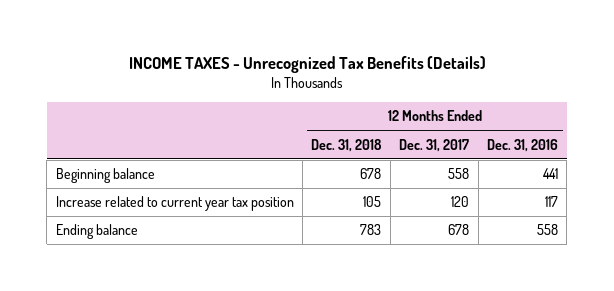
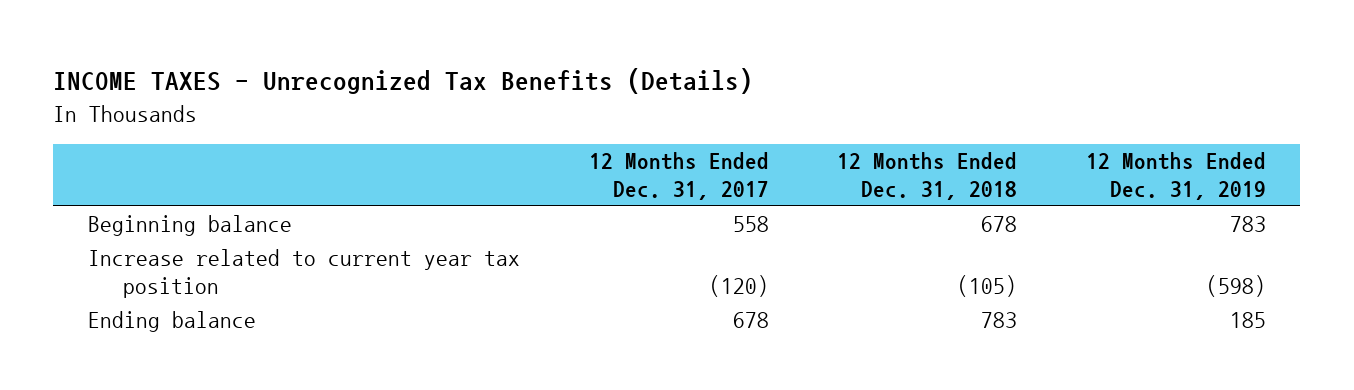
[487,138,559,152] Dec. 31, 2016 -> none
none -> [1086,152,1267,201] 12 Months Ended Dec. 31, 2019
[363,196,382,208] 105 -> [957,275,1018,298] (105)
[451,196,470,208] 120 -> [708,275,769,298] (120)

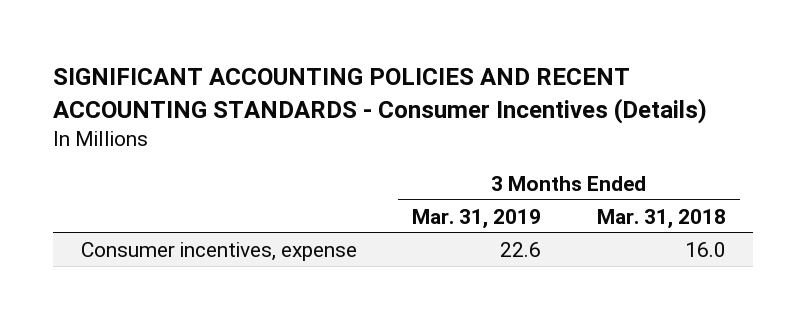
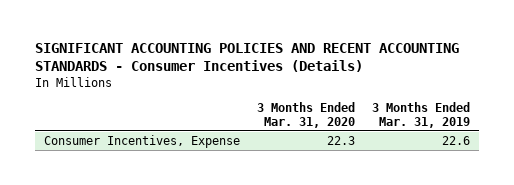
[596,208,726,229] Mar. 31, 2018 -> none
none -> [257,101,356,129] 3 Months Ended Mar. 31, 2020
[80,241,357,261] Consumer incentives, expense -> [43,135,240,149] Consumer Incentives, Expense

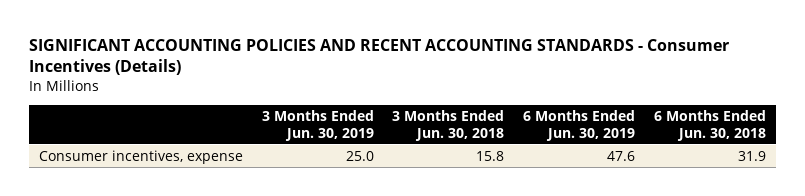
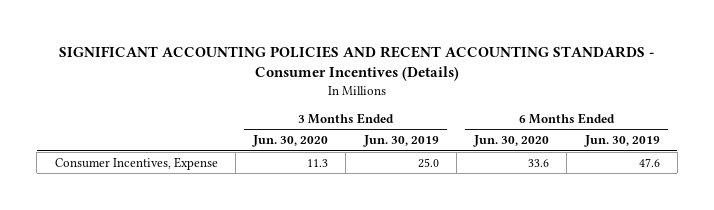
[392,109,505,141] 3 Months Ended Jun. 30, 2018 -> none
[654,109,767,141] 6 Months Ended Jun. 30, 2018 -> none
none -> [252,135,329,148] Jun. 30, 2020
none -> [473,135,550,148] Jun. 30, 2020
[38,150,243,165] Consumer incentives, expense -> [54,156,218,170] Consumer Incentives, Expense

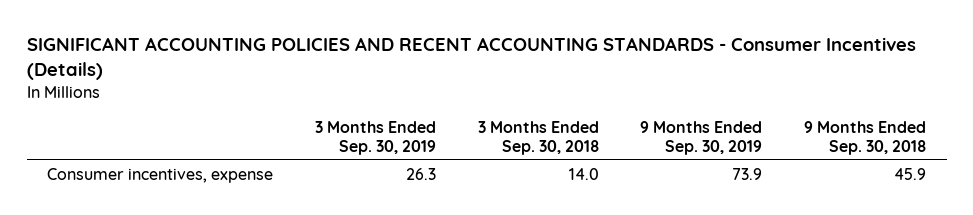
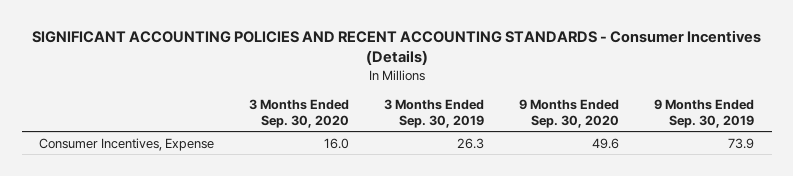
[477,121,599,155] 3 Months Ended Sep. 30, 2018 -> none
[803,121,926,155] 9 Months Ended Sep. 30, 2018 -> none
none -> [249,98,350,128] 3 Months Ended Sep. 30, 2020
none -> [519,98,620,128] 9 Months Ended Sep. 30, 2020
[47,168,274,184] Consumer incentives, expense -> [39,137,215,151] Consumer Incentives, Expense

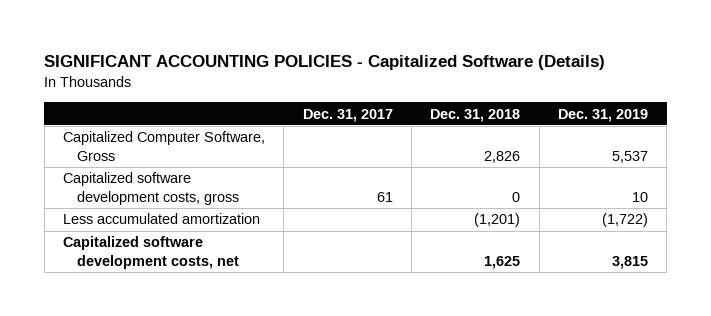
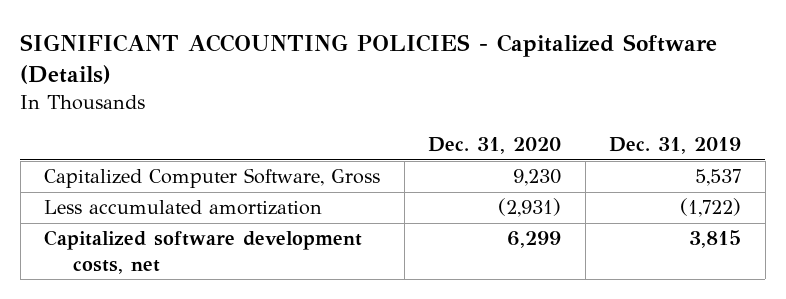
[302,108,393,122] Dec. 31, 2017 -> none
[430,108,521,122] Dec. 31, 2018 -> none
none -> [428,137,562,155] Dec. 31, 2020
[63,172,239,205] Capitalized software development costs, gross -> none

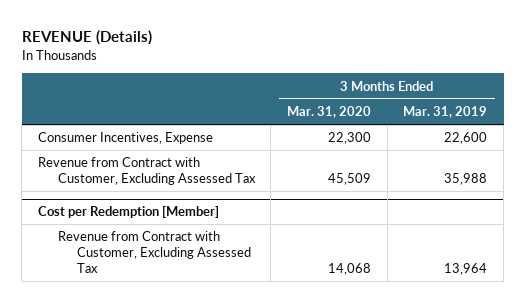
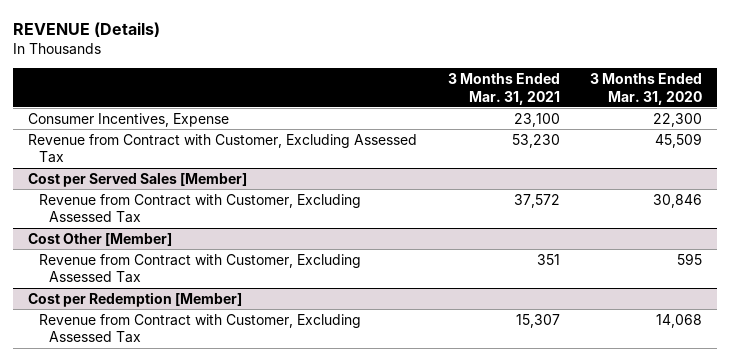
[403,106,488,119] Mar. 31, 2019 -> none
none -> [447,72,560,105] 3 Months Ended Mar. 31, 2021
none -> [28,172,248,187] Cost per Served Sales [Member]
none -> [38,193,361,224] Revenue from Contract with Customer, Excluding Assessed Tax
none -> [28,232,173,246] Cost Other [Member]
none -> [38,253,361,284] Revenue from Contract with Customer, Excluding Assessed Tax

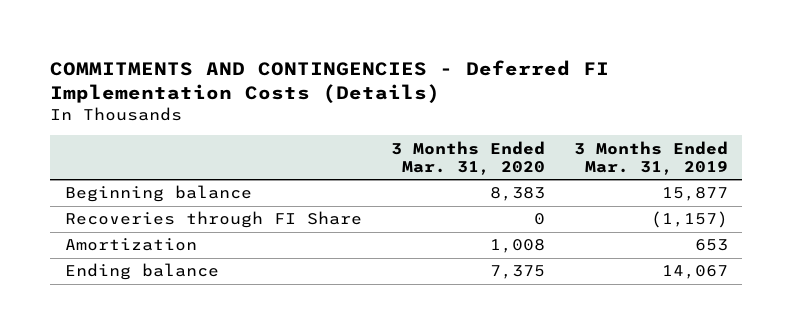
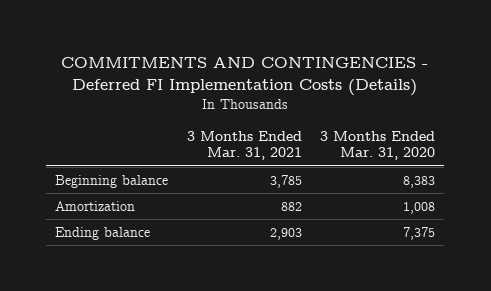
[573,140,728,175] 3 Months Ended Mar. 31, 2019 -> none
none -> [186,131,302,161] 3 Months Ended Mar. 31, 2021
[64,211,362,229] Recoveries through FI Share -> none

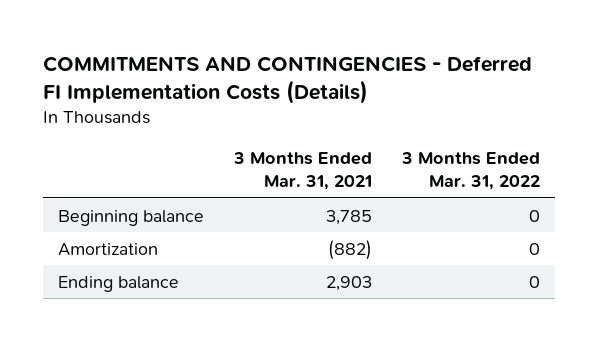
[320,131,436,161] 3 Months Ended Mar. 31, 2020 -> none
none -> [400,152,540,191] 3 Months Ended Mar. 31, 2022
[280,202,302,212] 882 -> [327,239,372,260] (882)

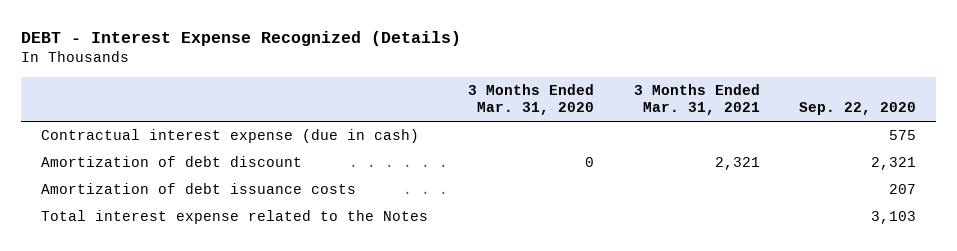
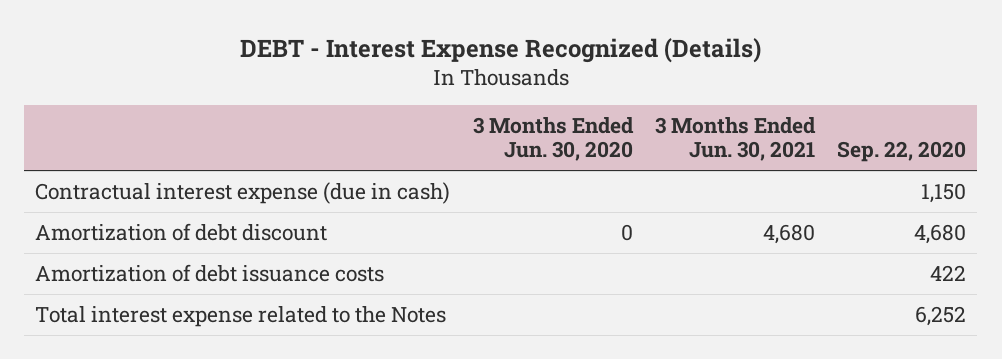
[467,83,594,116] 3 Months Ended Mar. 31, 2020 -> none
[633,83,760,116] 3 Months Ended Mar. 31, 2021 -> none
none -> [472,117,634,162] 3 Months Ended Jun. 30, 2020
none -> [655,117,817,162] 3 Months Ended Jun. 30, 2021
[889,130,917,141] 575 -> [921,182,967,203] 1,150
[871,157,917,171] 2,321 -> [914,223,967,244] 4,680
[889,184,917,195] 207 -> [930,264,967,281] 422
[871,211,917,225] 3,103 -> [915,305,967,326] 6,252

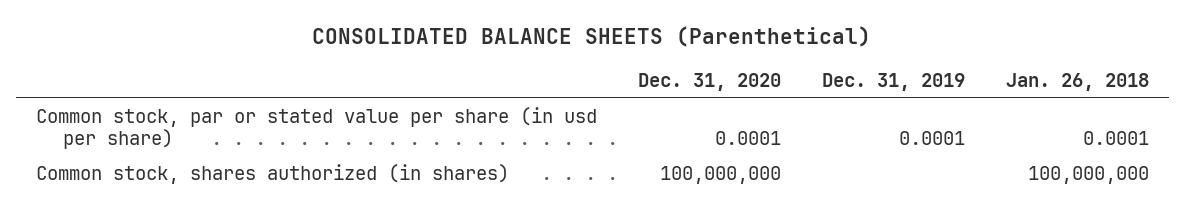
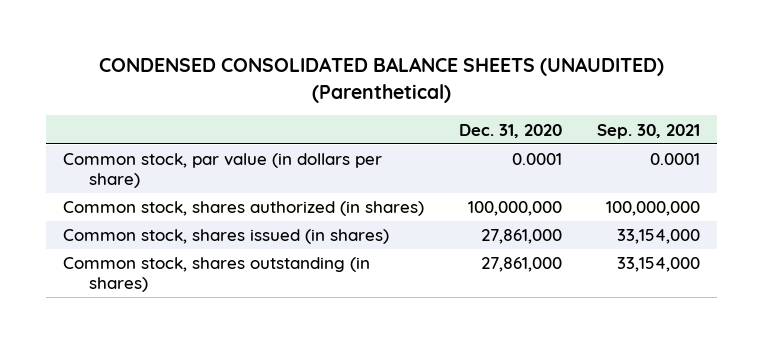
[312,26,872,48] CONSOLIDATED BALANCE SHEETS (Parenthetical) -> [98,57,664,103] CONDENSED CONSOLIDATED BALANCE SHEETS (UNAUDITED) (Parenthetical)
[821,73,965,92] Dec. 31, 2019 -> none
[1005,73,1149,92] Jan. 26, 2018 -> none
none -> [596,123,700,139] Sep. 30, 2021
[36,107,598,149] Common stock, par or stated value per share (in usd per share) -> [63,153,383,189] Common stock, par value (in dollars per share)
none -> [63,229,390,245] Common stock, shares issued (in shares)
none -> [63,257,371,293] Common stock, shares outstanding (in shares)

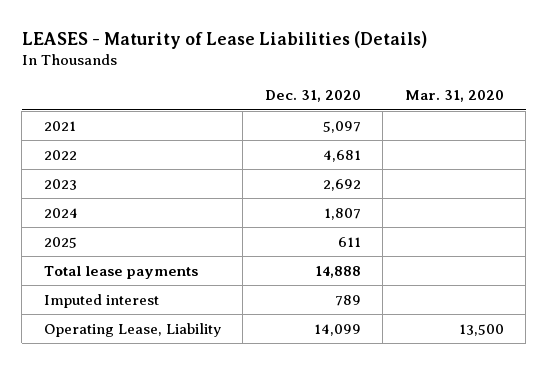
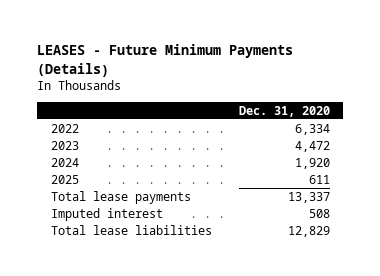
[21,31,427,50] LEASES - Maturity of Lease Liabilities (Details) -> [37,44,294,77] LEASES - Future Minimum Payments (Details)
[404,90,504,103] Mar. 31, 2020 -> none
[43,120,76,131] 2021 -> none
[322,149,361,162] 4,681 -> [294,123,330,135] 6,334
[322,178,361,191] 2,692 -> [294,140,330,152] 4,472
[323,207,361,220] 1,807 -> [294,157,330,169] 1,920
[314,265,361,278] 14,888 -> [287,191,330,203] 13,337
[334,294,361,306] 789 -> [308,208,330,218] 508
[43,322,221,337] Operating Lease, Liability -> [50,224,212,235] Total lease liabilities
[313,323,361,336] 14,099 -> [287,225,330,237] 12,829

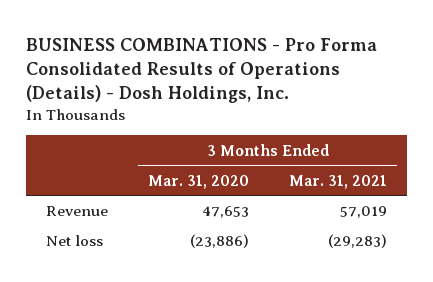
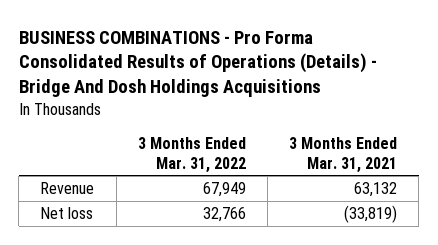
[26,37,378,103] BUSINESS COMBINATIONS - Pro Forma Consolidated Results of Operations (Details) - Dosh Holdings, Inc. -> [18,30,377,98] BUSINESS COMBINATIONS - Pro Forma Consolidated Results of Operations (Details) - Bridge And Dosh Holdings Acquisitions
[148,174,250,189] Mar. 31, 2020 -> none
none -> [137,136,246,173] 3 Months Ended Mar. 31, 2022
[339,206,387,219] 57,019 -> [354,181,398,197] 63,132
[327,234,387,249] (29,283) -> [344,204,398,223] (33,819)

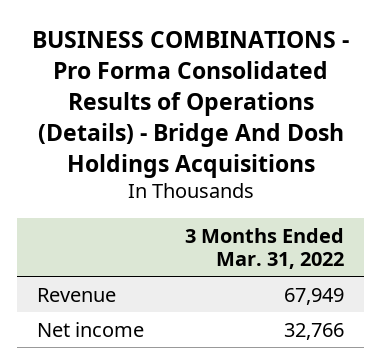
[289,136,398,173] 3 Months Ended Mar. 31, 2021 -> none
[40,206,94,219] Net loss -> [37,321,145,337] Net income

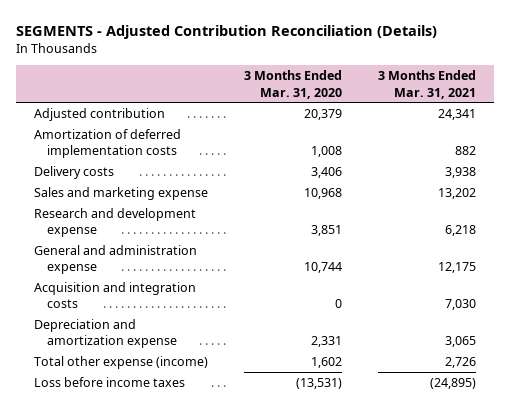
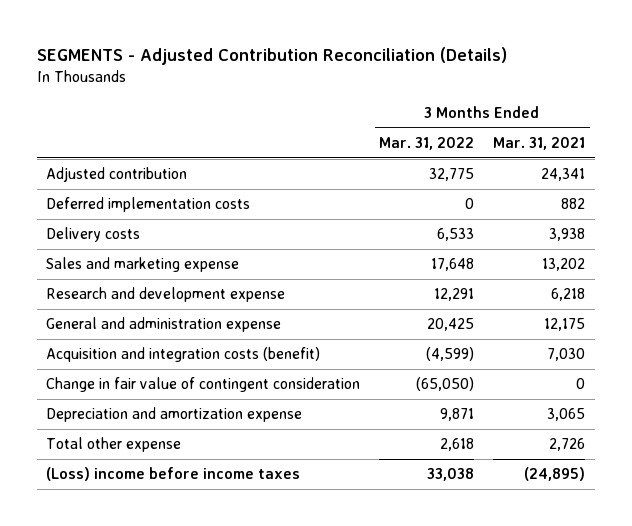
[244,70,343,99] 3 Months Ended Mar. 31, 2020 -> none
none -> [379,136,475,150] Mar. 31, 2022
[33,128,181,159] Amortization of deferred implementation costs -> [46,197,251,213] Deferred implementation costs
[33,281,196,309] Acquisition and integration costs -> [46,347,321,363] Acquisition and integration costs (benefit)
none -> [46,377,361,393] Change in fair value of contingent consideration
[33,355,208,369] Total other expense (income) -> [46,437,182,453] Total other expense
[33,376,185,387] Loss before income taxes -> [46,467,301,482] (Loss) income before income taxes

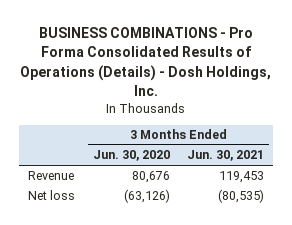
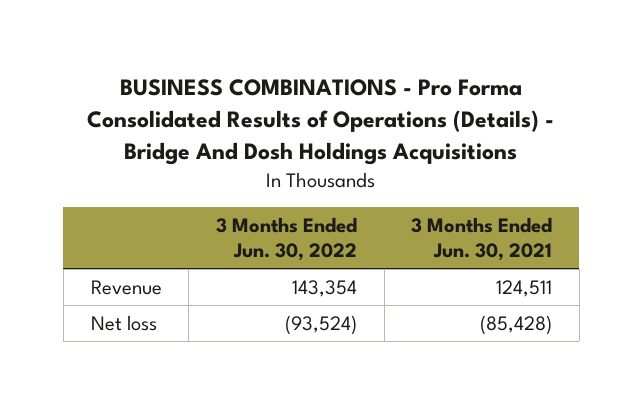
[20,27,272,96] BUSINESS COMBINATIONS - Pro Forma Consolidated Results of Operations (Details) - Dosh Holdings, Inc. -> [87,79,555,165] BUSINESS COMBINATIONS - Pro Forma Consolidated Results of Operations (Details) - Bridge And Dosh Holdings Acquisitions
[92,150,170,162] Jun. 30, 2020 -> none
none -> [215,217,357,261] 3 Months Ended Jun. 30, 2022
[219,171,265,184] 119,453 -> [496,279,553,297] 124,511
[218,189,265,204] (80,535) -> [480,314,553,335] (85,428)

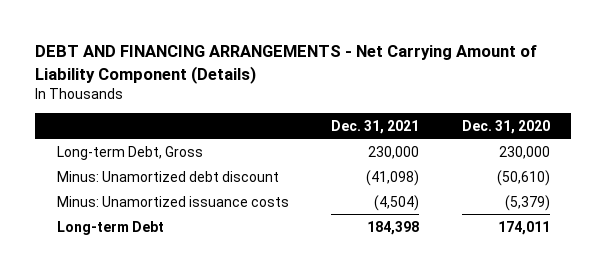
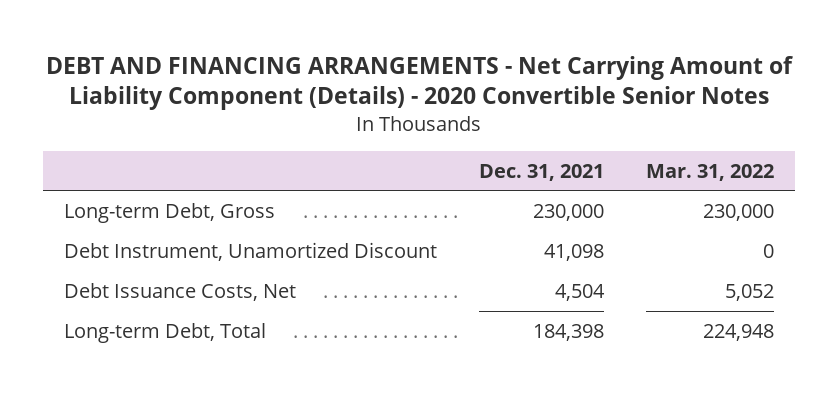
[35,45,538,84] DEBT AND FINANCING ARRANGEMENTS - Net Carrying Amount of Liability Component (Details) -> [46,55,794,111] DEBT AND FINANCING ARRANGEMENTS - Net Carrying Amount of Liability Component (Details) - 2020 Convertible Senior Notes
[461,119,550,134] Dec. 31, 2020 -> none
none -> [646,163,775,181] Mar. 31, 2022
[56,170,279,182] Minus: Unamortized debt discount -> [64,241,438,261] Debt Instrument, Unamortized Discount
[366,169,420,186] (41,098) -> [544,243,605,261] 41,098
[56,195,289,207] Minus: Unamortized issuance costs -> [64,282,297,301] Debt Issuance Costs, Net
[374,194,420,211] (4,504) -> [555,283,606,301] 4,504
[56,220,164,235] Long-term Debt -> [64,322,267,343] Long-term Debt, Total

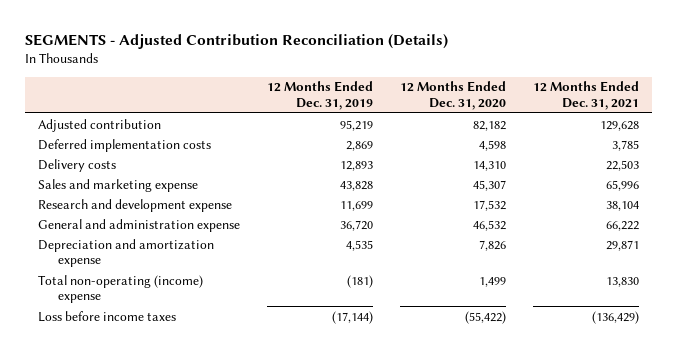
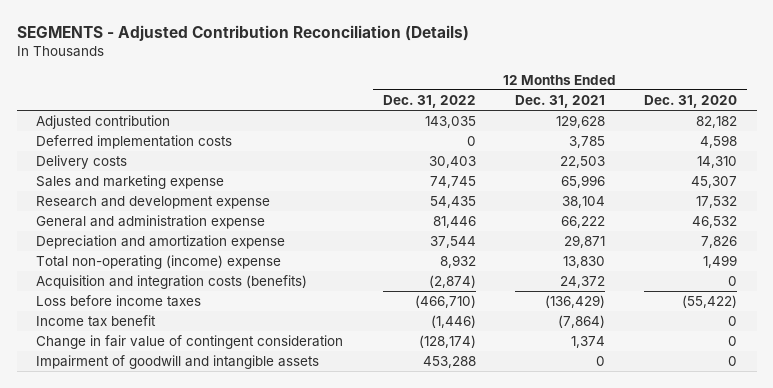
[266,81,373,110] 12 Months Ended Dec. 31, 2019 -> none
none -> [382,95,476,109] Dec. 31, 2022
none -> [36,275,308,290] Acquisition and integration costs (benefits)
none -> [36,315,157,328] Income tax benefit
none -> [36,335,344,350] Change in fair value of contingent consideration
none -> [36,355,320,370] Impairment of goodwill and intangible assets

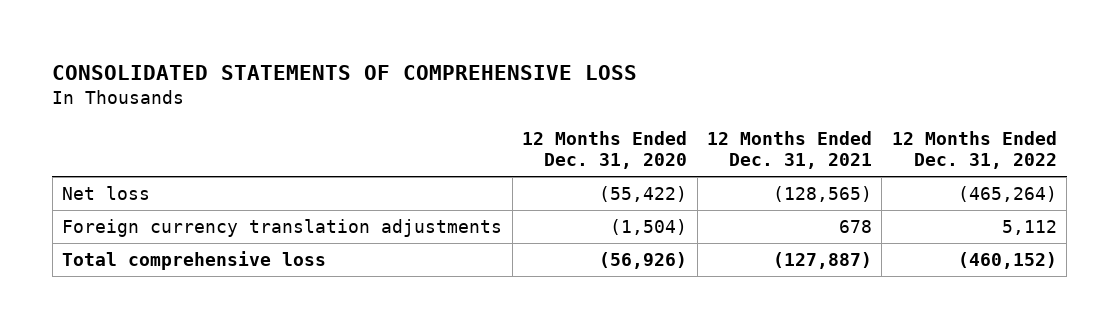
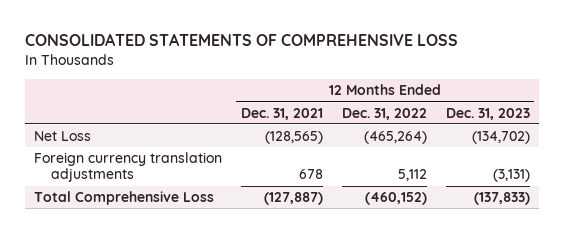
[522,130,688,170] 12 Months Ended Dec. 31, 2020 -> none
none -> [445,107,530,120] Dec. 31, 2023
[62,186,151,201] Net loss -> [34,131,92,142] Net Loss
[62,251,327,271] Total comprehensive loss -> [34,191,215,206] Total Comprehensive Loss

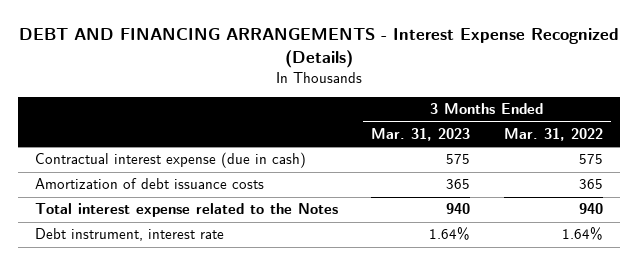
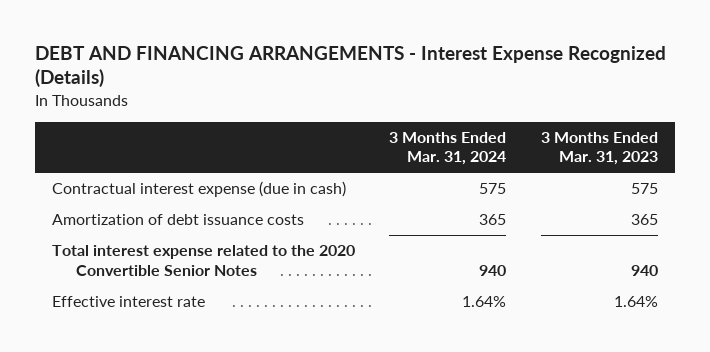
[503,128,603,142] Mar. 31, 2022 -> none
none -> [389,131,507,166] 3 Months Ended Mar. 31, 2024
[34,203,338,218] Total interest expense related to the Notes -> [52,245,356,276] Total interest expense related to the 2020 Convertible Senior Notes
[34,228,224,242] Debt instrument, interest rate -> [52,296,206,308] Effective interest rate

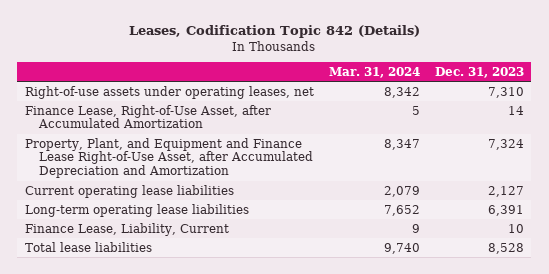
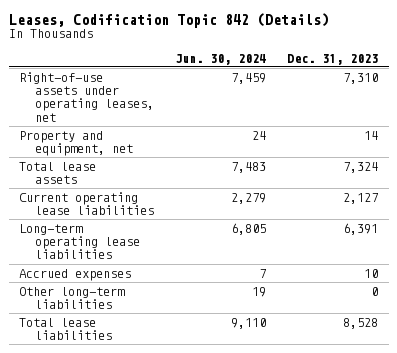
[328,66,420,78] Mar. 31, 2024 -> none
none -> [175,53,267,65] Jun. 30, 2024
[24,104,271,129] Finance Lease, Right-of-Use Asset, after Accumulated Amortization -> [19,130,134,157] Property and equipment, net
[24,137,313,179] Property, Plant, and Equipment and Finance Lease Right-of-Use Asset, after Accumulated Depreciation and Amortization -> [19,161,97,185] Total lease assets
[24,222,229,236] Finance Lease, Liability, Current -> [19,268,132,281] Accrued expenses
none -> [19,286,126,310] Other long-term liabilities

